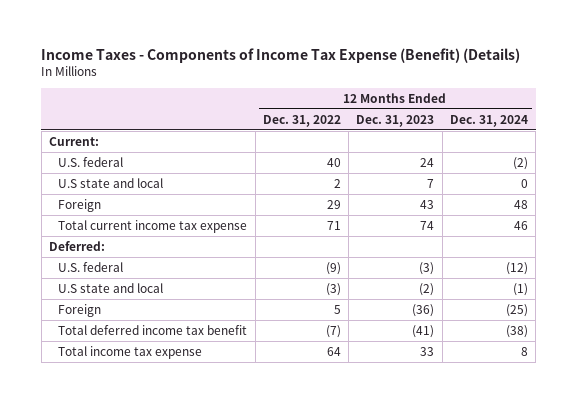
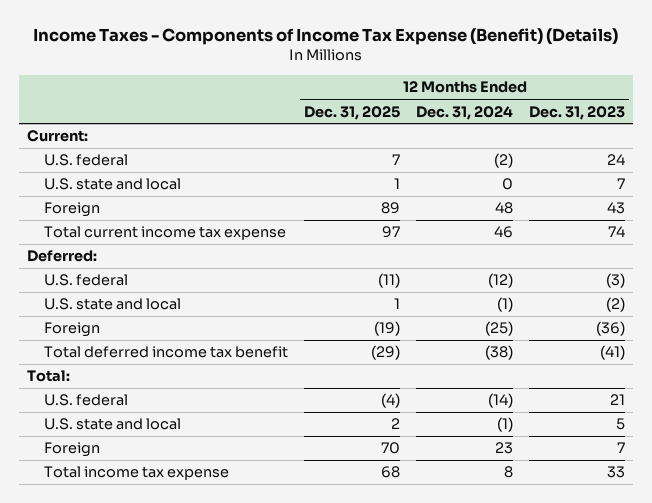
[262,114,341,127] Dec. 31, 2022 -> none
none -> [303,105,400,120] Dec. 31, 2025
[58,177,164,188] U.S state and local -> [43,178,181,191] U.S. state and local
[58,282,164,293] U.S state and local -> [43,298,181,311] U.S. state and local
none -> [26,370,70,383] Total:
none -> [43,394,128,407] U.S. federal
none -> [43,418,181,431] U.S. state and local
none -> [43,442,100,458] Foreign

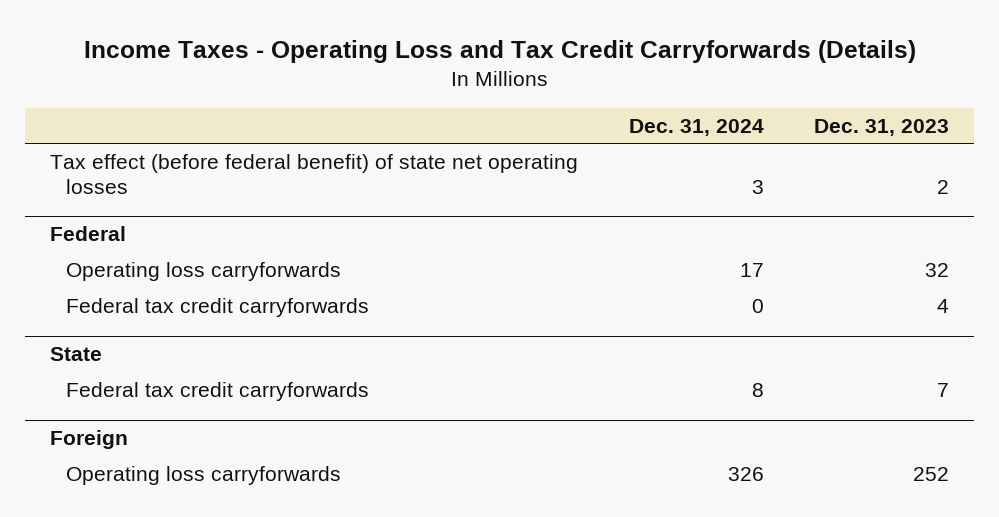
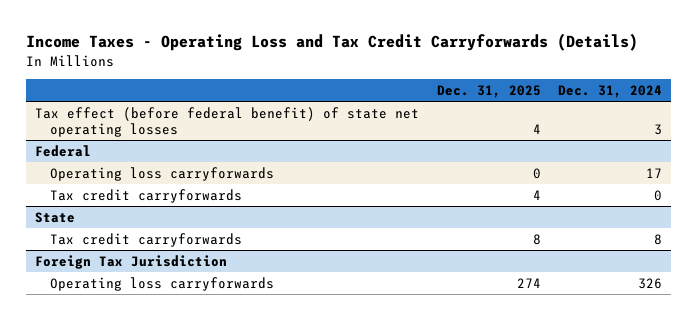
[814,118,950,136] Dec. 31, 2023 -> none
none -> [436,85,541,99] Dec. 31, 2025
[66,298,370,318] Federal tax credit carryforwards -> [50,188,243,203] Tax credit carryforwards
[66,382,370,402] Federal tax credit carryforwards -> [50,232,243,247] Tax credit carryforwards
[50,430,129,450] Foreign -> [34,254,227,269] Foreign Tax Jurisdiction

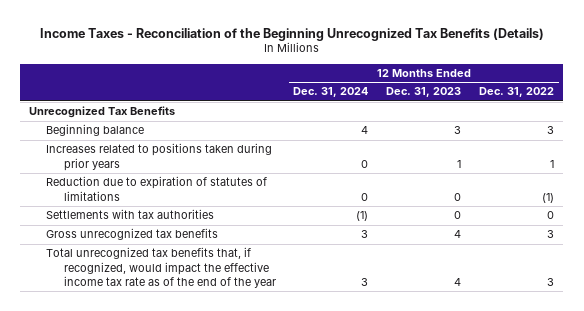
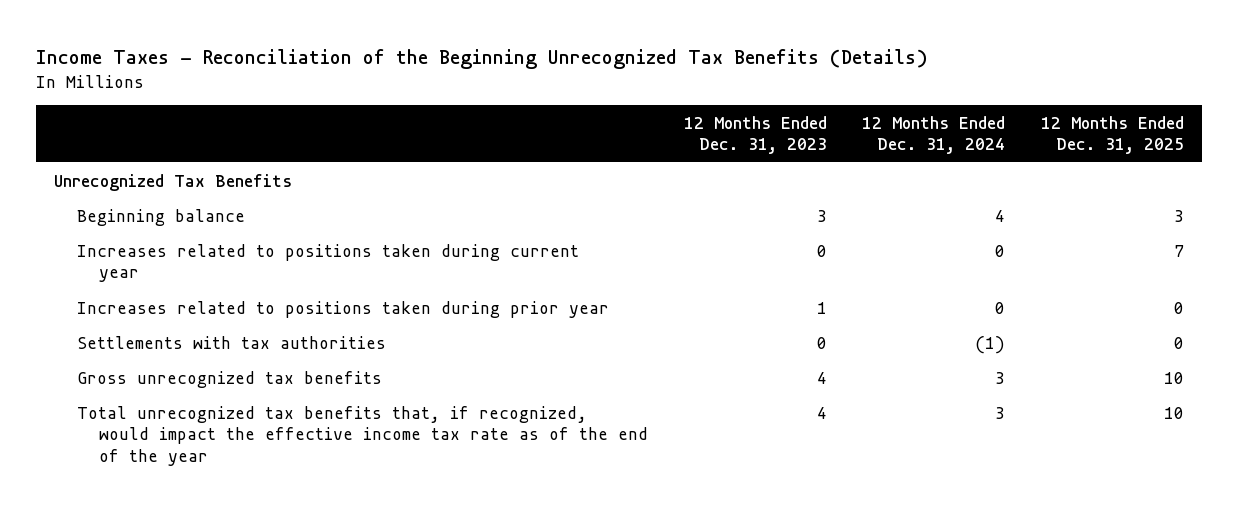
[479,87,555,98] Dec. 31, 2022 -> none
none -> [1040,115,1184,155] 12 Months Ended Dec. 31, 2025
[46,176,268,201] Reduction due to expiration of statutes of limitations -> none
none -> [76,243,579,283] Increases related to positions taken during current year
[46,143,273,171] Increases related to positions taken during prior years -> [76,300,609,318] Increases related to positions taken during prior year

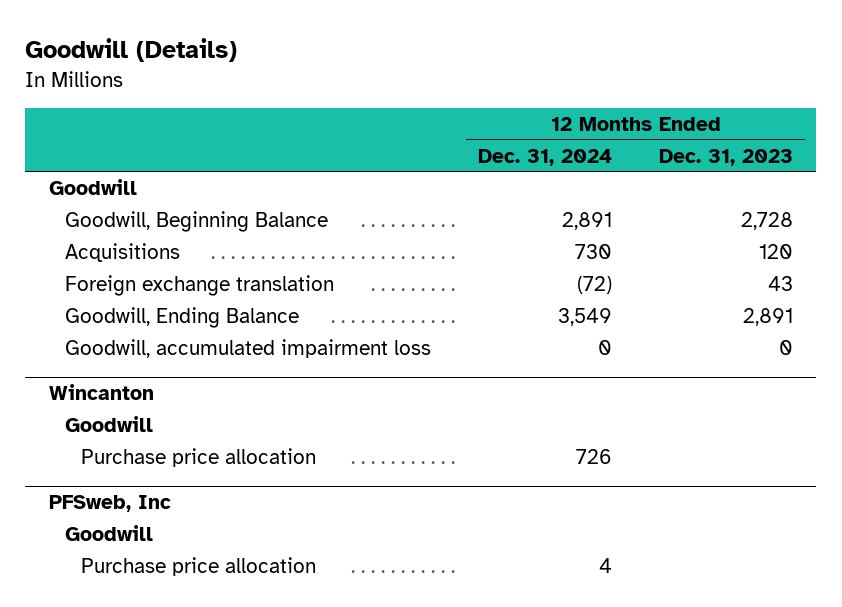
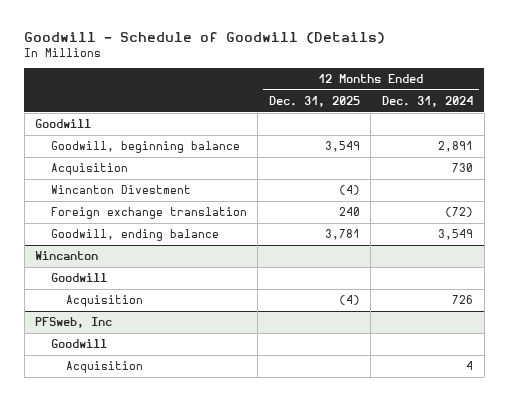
[25,38,238,63] Goodwill (Details) -> [24,31,386,44] Goodwill - Schedule of Goodwill (Details)
[658,148,793,166] Dec. 31, 2023 -> none
none -> [268,96,360,108] Dec. 31, 2025
[65,211,329,233] Goodwill, Beginning Balance -> [50,141,240,154] Goodwill, beginning balance
[65,243,181,263] Acquisitions -> [50,163,128,176] Acquisition
none -> [50,185,191,195] Wincanton Divestment
[65,339,432,359] Goodwill, accumulated impairment loss -> none
[65,307,300,329] Goodwill, Ending Balance -> [50,229,219,242] Goodwill, ending balance
[81,448,317,468] Purchase price allocation -> [66,295,144,308] Acquisition
[81,557,317,577] Purchase price allocation -> [66,361,144,374] Acquisition

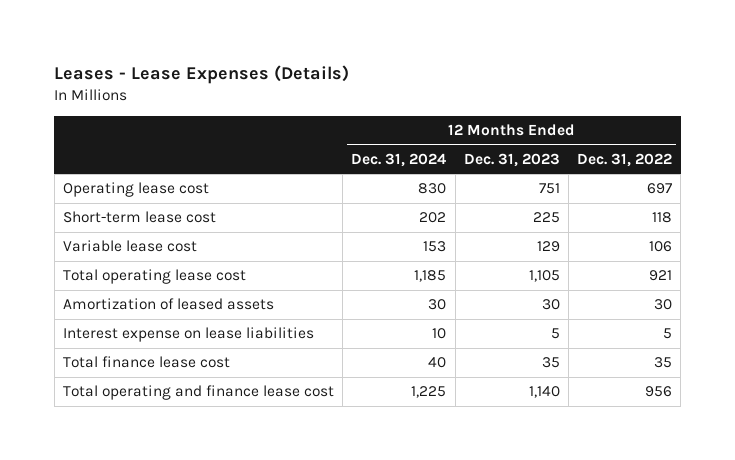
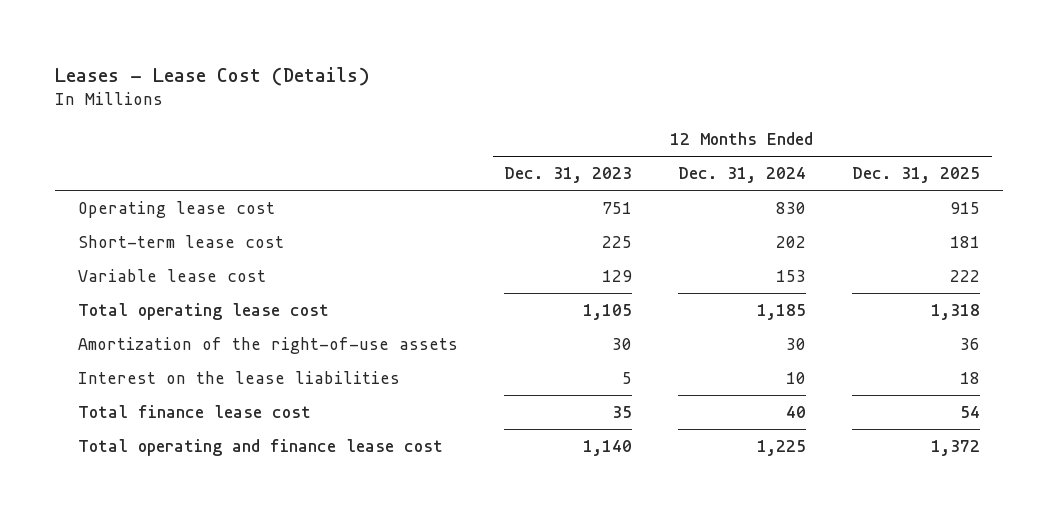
[54,64,350,84] Leases - Lease Expenses (Details) -> [55,66,371,86] Leases - Lease Cost (Details)
[576,152,672,167] Dec. 31, 2022 -> none
none -> [852,167,981,184] Dec. 31, 2025
[63,298,275,311] Amortization of leased assets -> [78,336,459,354] Amortization of the right-of-use assets
[63,327,315,343] Interest expense on lease liabilities -> [78,370,401,384] Interest on the lease liabilities

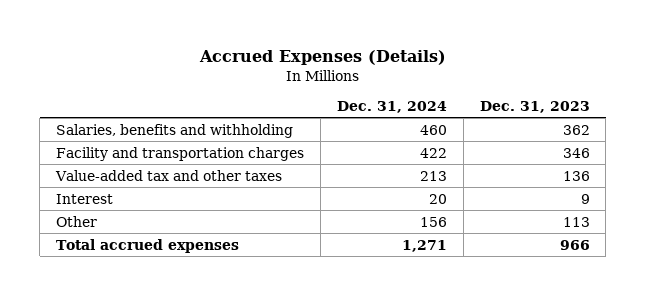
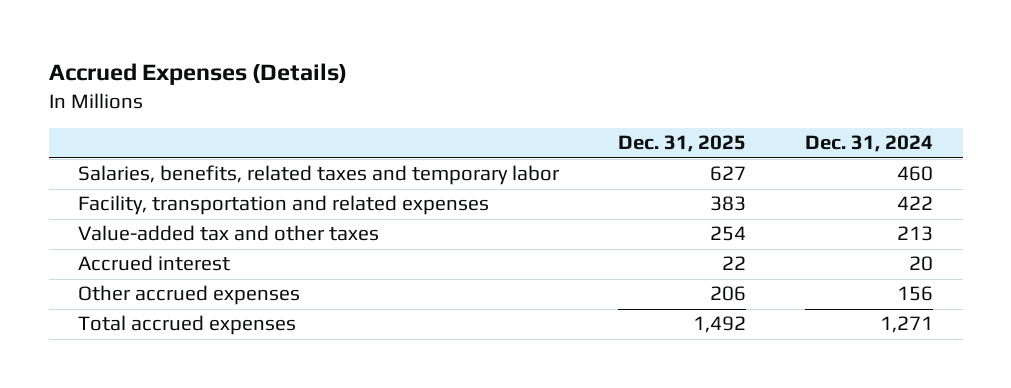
[479,101,590,114] Dec. 31, 2023 -> none
none -> [618,135,747,153] Dec. 31, 2025
[56,123,294,138] Salaries, benefits and withholding -> [78,165,560,186] Salaries, benefits, related taxes and temporary labor
[56,146,305,161] Facility and transportation charges -> [78,195,490,216] Facility, transportation and related expenses
[56,193,114,204] Interest -> [78,255,231,272] Accrued interest
[56,215,98,227] Other -> [78,285,301,306] Other accrued expenses

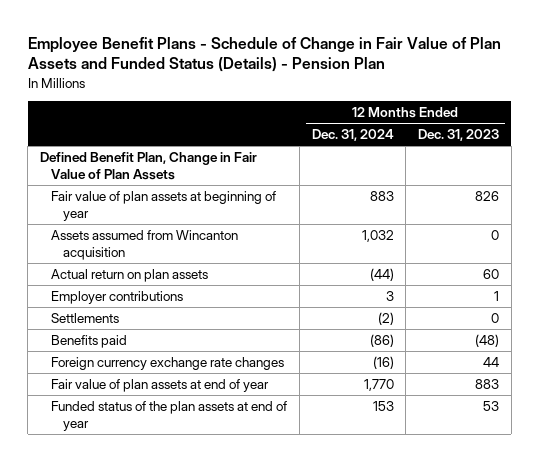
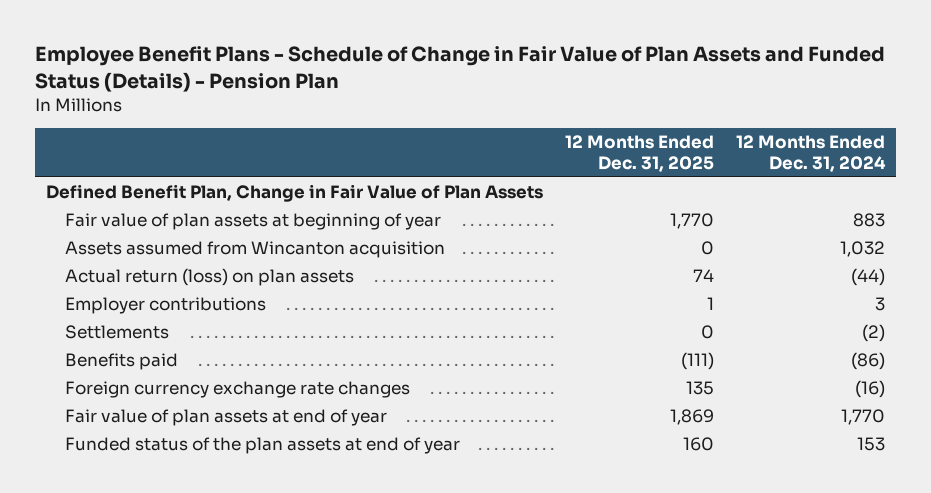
[418,128,500,141] Dec. 31, 2023 -> none
none -> [565,135,715,172] 12 Months Ended Dec. 31, 2025
[51,268,209,282] Actual return on plan assets -> [64,268,354,287] Actual return (loss) on plan assets

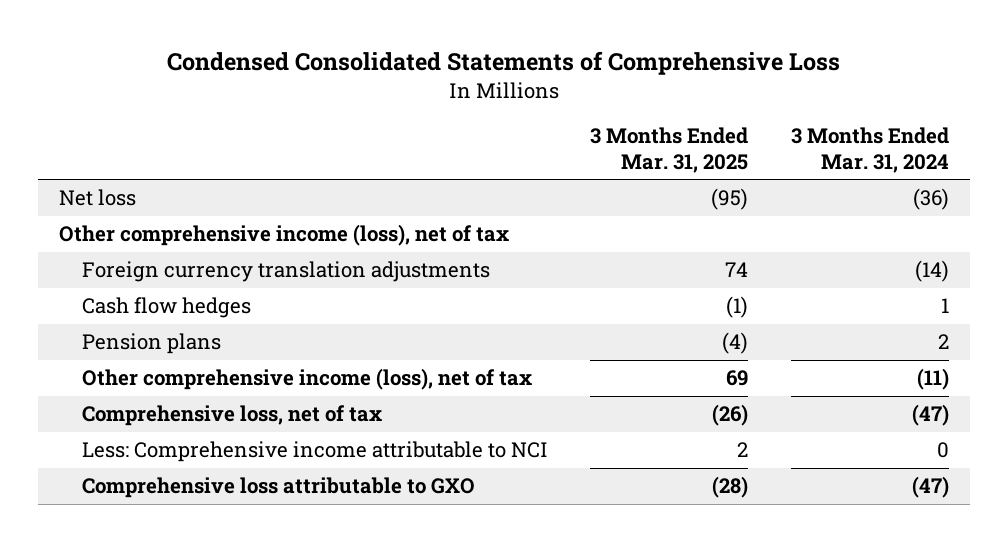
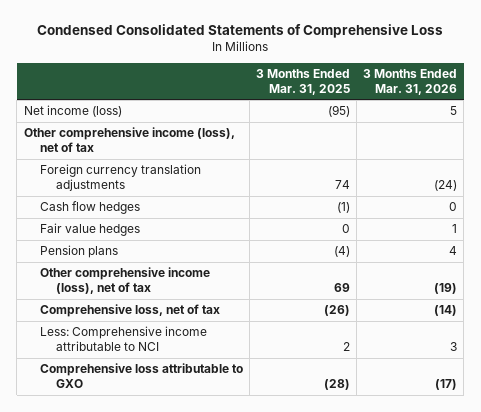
[790,127,949,173] 3 Months Ended Mar. 31, 2024 -> none
none -> [363,69,458,95] 3 Months Ended Mar. 31, 2026
[59,189,137,207] Net loss -> [23,105,122,118] Net income (loss)
none -> [39,223,140,237] Fair value hedges

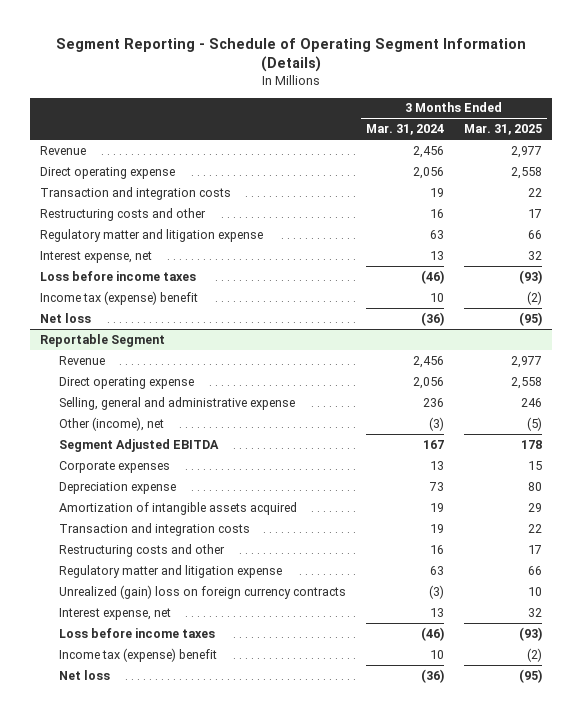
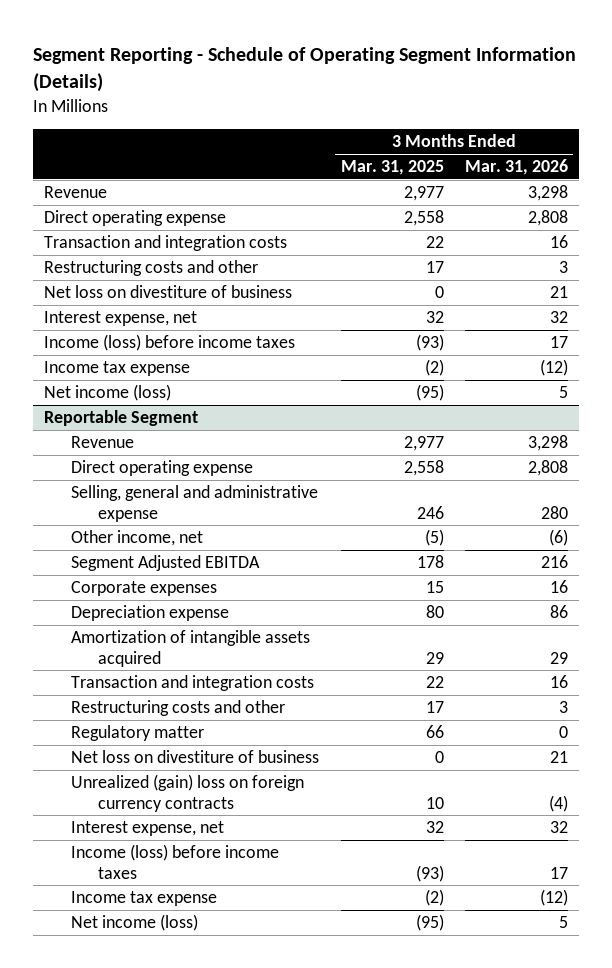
[365,124,444,136] Mar. 31, 2024 -> none
none -> [465,159,569,176] Mar. 31, 2026
[39,228,263,242] Regulatory matter and litigation expense -> none
none -> [44,285,293,299] Net loss on divestiture of business
[39,270,196,281] Loss before income taxes -> [44,334,296,352] Income (loss) before income taxes
[39,290,198,305] Income tax (expense) benefit -> [44,361,191,377] Income tax expense
[39,312,91,323] Net loss -> [44,384,172,402] Net income (loss)
[58,416,164,431] Other (income), net -> [71,530,204,547] Other income, net
[58,564,282,578] Regulatory matter and litigation expense -> [71,725,205,742] Regulatory matter
none -> [71,750,320,764] Net loss on divestiture of business
[58,627,215,638] Loss before income taxes -> [71,844,280,879] Income (loss) before income taxes
[58,647,217,662] Income tax (expense) benefit -> [71,891,218,907] Income tax expense
[58,669,110,680] Net loss -> [71,914,199,932] Net income (loss)

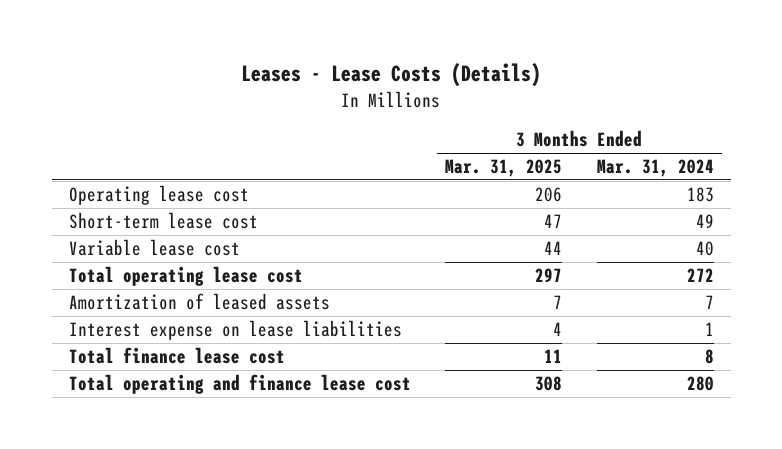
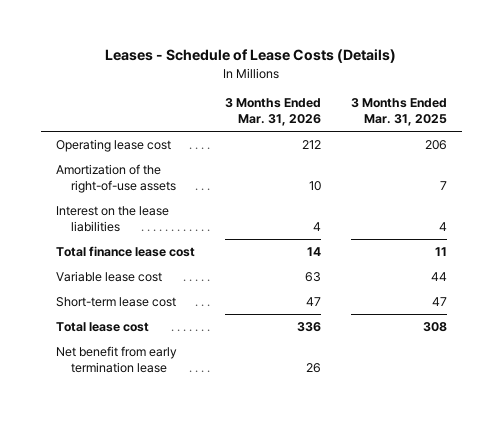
[241,63,542,88] Leases - Lease Costs (Details) -> [105,49,397,64] Leases - Schedule of Lease Costs (Details)
[596,159,714,178] Mar. 31, 2024 -> none
none -> [224,98,321,127] 3 Months Ended Mar. 31, 2026
[68,266,303,287] Total operating lease cost -> none
[68,293,330,311] Amortization of leased assets -> [55,164,176,193] Amortization of the right-of-use assets
[68,320,402,341] Interest expense on lease liabilities -> [55,206,169,232] Interest on the lease liabilities
[68,239,240,257] Variable lease cost -> [55,271,162,283] Variable lease cost
[68,212,258,230] Short-term lease cost -> [55,297,176,308] Short-term lease cost
[68,374,411,395] Total operating and finance lease cost -> [55,322,149,333] Total lease cost
none -> [55,346,177,373] Net benefit from early termination lease

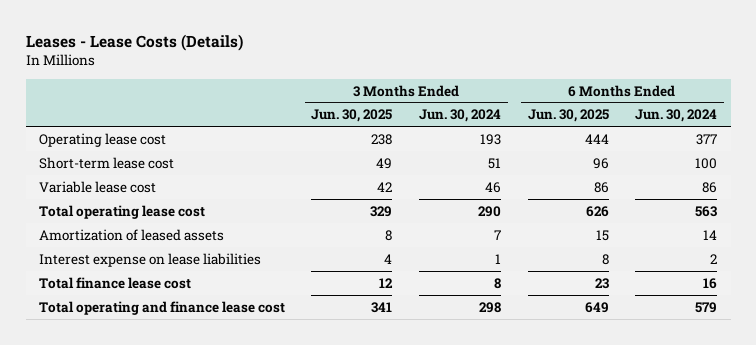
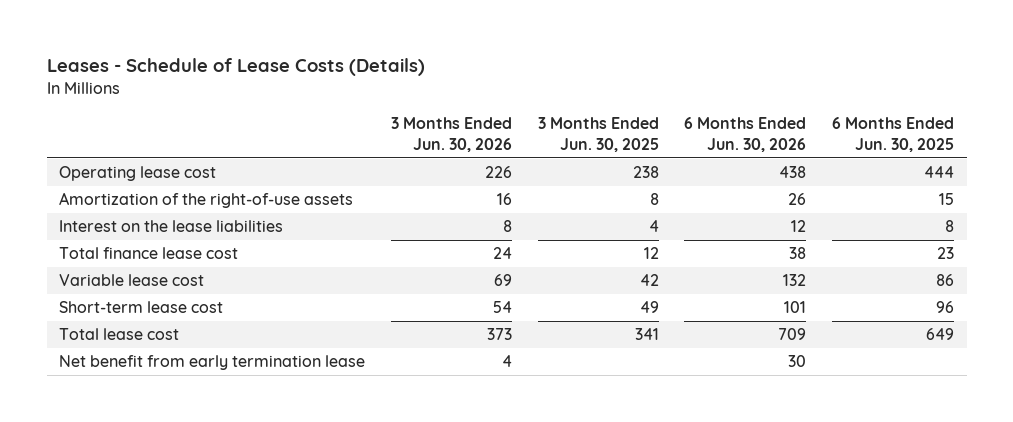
[25,33,243,51] Leases - Lease Costs (Details) -> [46,57,425,76] Leases - Schedule of Lease Costs (Details)
[419,109,502,123] Jun. 30, 2024 -> none
[635,109,718,123] Jun. 30, 2024 -> none
none -> [391,117,513,152] 3 Months Ended Jun. 30, 2026
none -> [684,117,807,152] 6 Months Ended Jun. 30, 2026
[38,204,205,219] Total operating lease cost -> none
[38,228,224,241] Amortization of leased assets -> [59,192,354,209] Amortization of the right-of-use assets
[38,252,261,267] Interest expense on lease liabilities -> [59,220,284,233] Interest on the lease liabilities
[38,180,156,193] Variable lease cost -> [59,274,205,287] Variable lease cost
[38,156,174,169] Short-term lease cost -> [59,301,224,314] Short-term lease cost
[38,300,285,315] Total operating and finance lease cost -> [59,328,180,341] Total lease cost
none -> [59,355,366,371] Net benefit from early termination lease

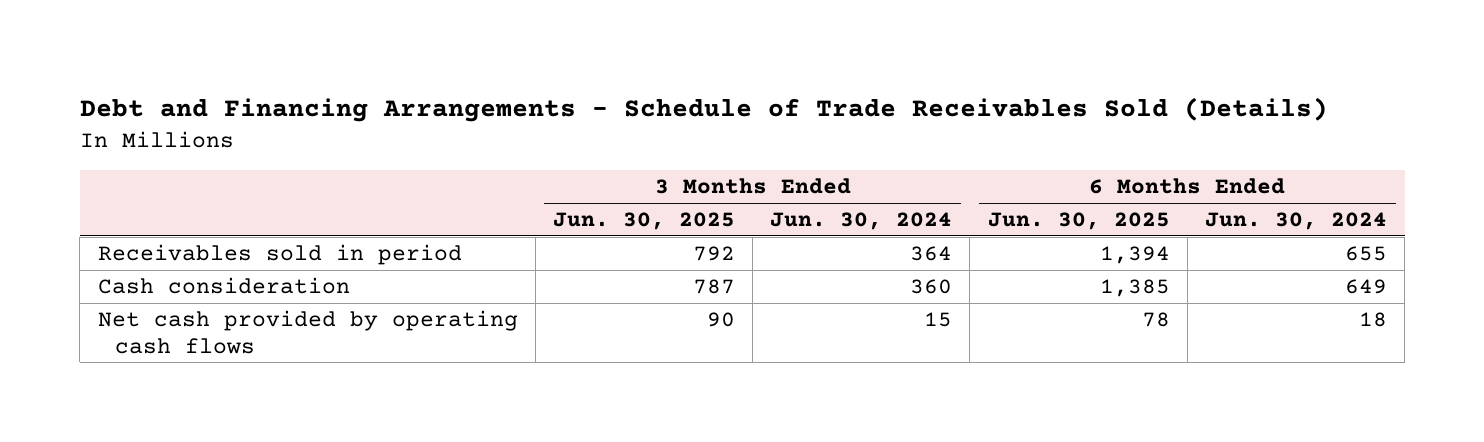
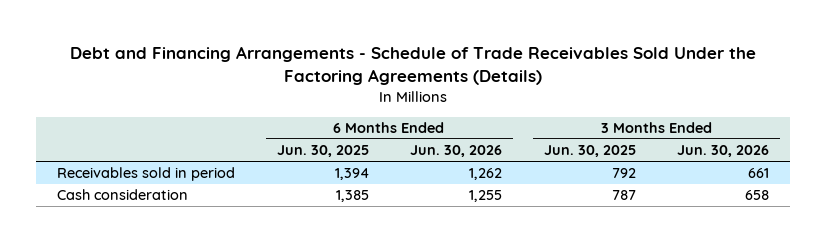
[79,96,1328,122] Debt and Financing Arrangements - Schedule of Trade Receivables Sold (Details) -> [70,46,757,85] Debt and Financing Arrangements - Schedule of Trade Receivables Sold Under the Factoring Agreements (Details)
[770,212,953,231] Jun. 30, 2024 -> none
[1204,212,1387,231] Jun. 30, 2024 -> none
none -> [410,145,503,158] Jun. 30, 2026
none -> [677,145,770,158] Jun. 30, 2026
[97,310,518,354] Net cash provided by operating cash flows -> none

